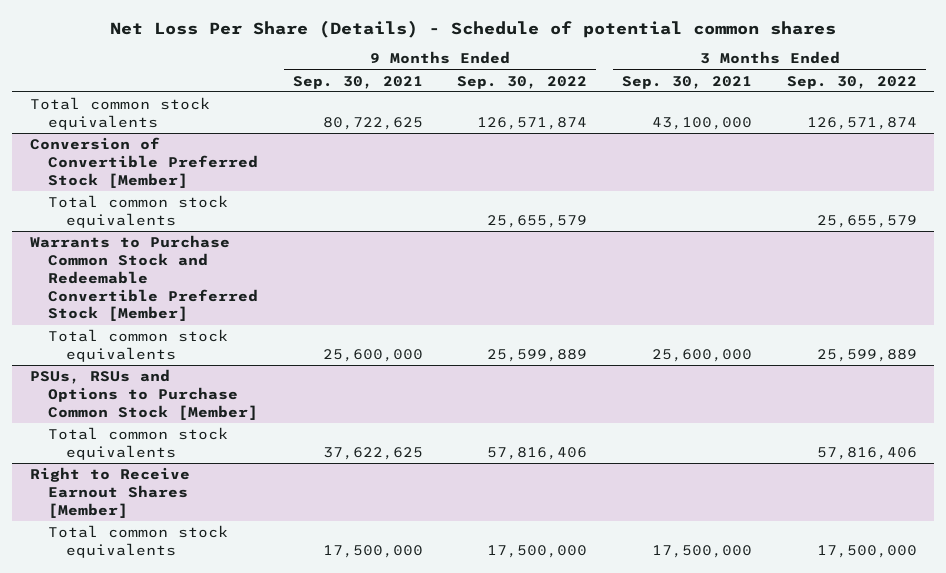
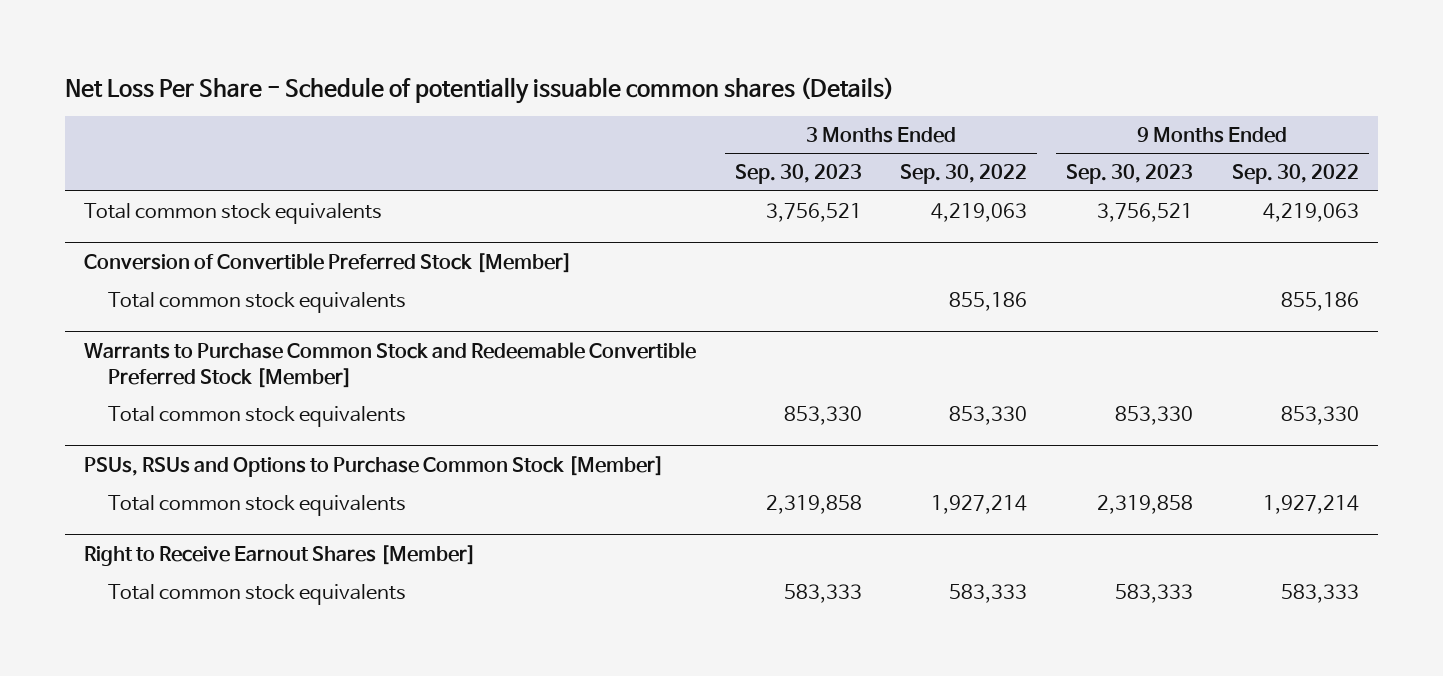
[110,19,837,38] Net Loss Per Share (Details) - Schedule of potential common shares -> [64,76,894,104] Net Loss Per Share - Schedule of potentially issuable common shares (Details)
[292,75,423,89] Sep. 30, 2021 -> none
[622,75,753,89] Sep. 30, 2021 -> none
none -> [734,164,862,185] Sep. 30, 2023
none -> [1066,164,1194,185] Sep. 30, 2023
[477,116,588,130] 126,571,874 -> [1262,202,1359,222] 4,219,063
[806,116,917,130] 126,571,874 -> [931,202,1028,222] 4,219,063
[487,214,588,228] 25,655,579 -> [1280,291,1359,311] 855,186
[816,214,917,228] 25,655,579 -> [949,291,1028,311] 855,186
[487,348,588,362] 25,599,889 -> [1280,405,1359,425] 853,330
[816,348,917,362] 25,599,889 -> [949,405,1028,425] 853,330
[487,446,588,460] 57,816,406 -> [1262,494,1359,514] 1,927,214
[816,446,917,460] 57,816,406 -> [931,494,1028,514] 1,927,214
[487,544,588,558] 17,500,000 -> [1280,583,1359,603] 583,333
[816,544,917,558] 17,500,000 -> [949,583,1028,603] 583,333

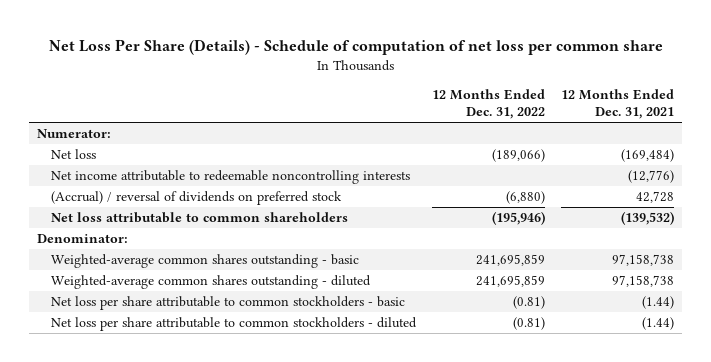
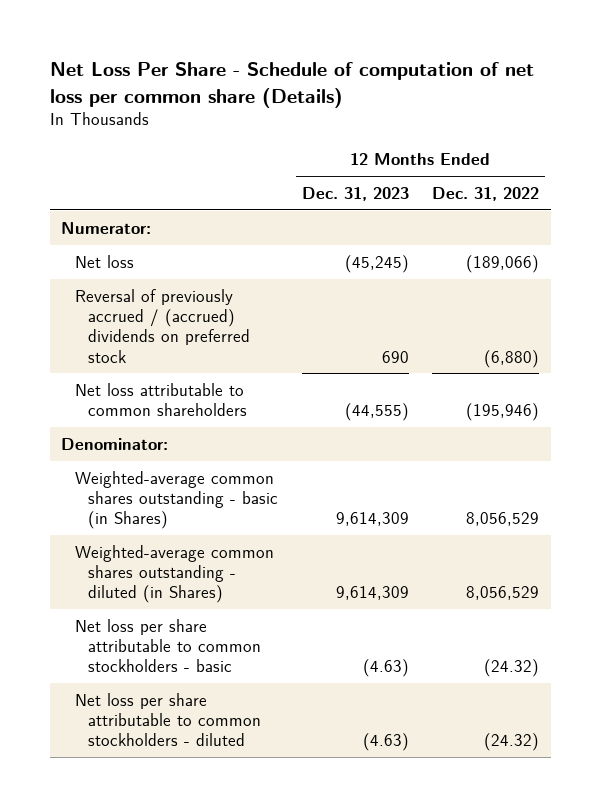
[48,39,663,56] Net Loss Per Share (Details) - Schedule of computation of net loss per common share -> [49,62,534,108] Net Loss Per Share - Schedule of computation of net loss per common share (Details)
[560,89,674,120] 12 Months Ended Dec. 31, 2021 -> none
none -> [301,186,409,201] Dec. 31, 2023
[50,169,410,184] Net income attributable to redeemable noncontrolling interests -> none
[50,190,342,205] (Accrual) / reversal of dividends on preferred stock -> [74,288,251,363] Reversal of previously accrued / (accrued) dividends on preferred stock
[50,253,359,268] Weighted-average common shares outstanding - basic -> [74,470,279,530] Weighted-average common shares outstanding - basic (in Shares)
[475,253,545,266] 241,695,859 -> [466,512,540,527] 8,056,529
[50,274,371,289] Weighted-average common shares outstanding - diluted -> [74,544,274,604] Weighted-average common shares outstanding - diluted (in Shares)
[475,274,545,287] 241,695,859 -> [466,586,540,601] 8,056,529
[512,295,545,309] (0.81) -> [484,659,540,678] (24.32)
[512,316,545,330] (0.81) -> [484,733,540,752] (24.32)

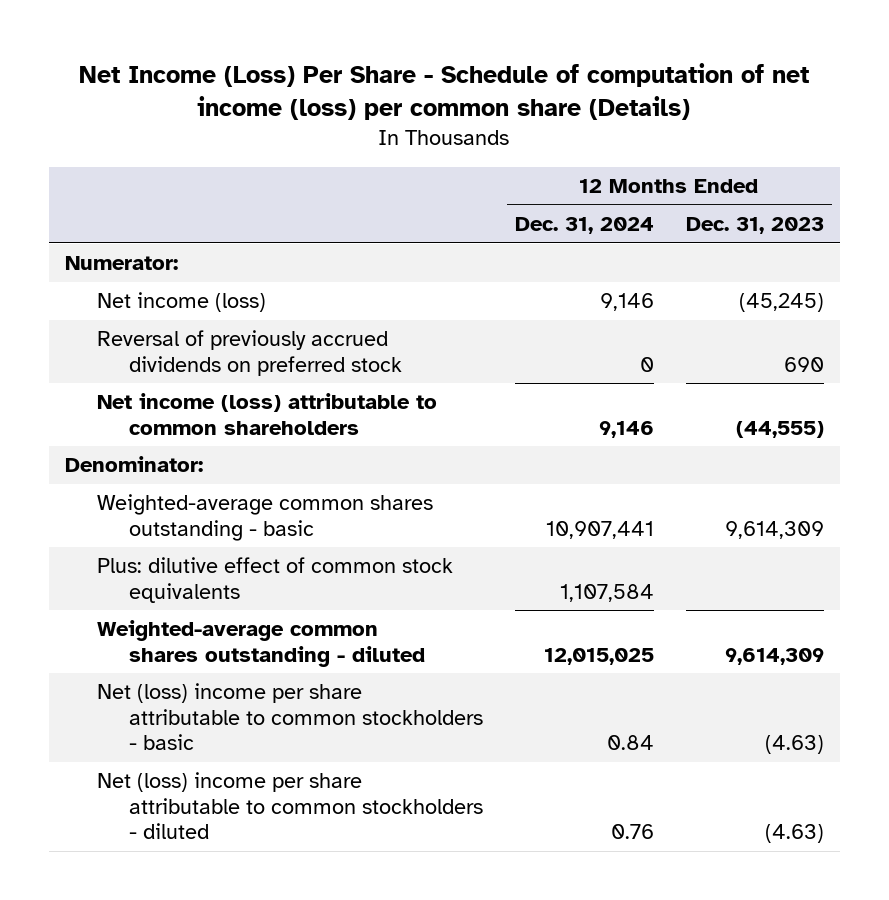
[49,62,534,108] Net Loss Per Share - Schedule of computation of net loss per common share (Details) -> [79,62,810,121] Net Income (Loss) Per Share - Schedule of computation of net income (loss) per common share (Details)
[432,186,540,201] Dec. 31, 2022 -> none
none -> [514,216,654,234] Dec. 31, 2024
[74,254,134,268] Net loss -> [96,292,266,313] Net income (loss)
[74,288,251,363] Reversal of previously accrued / (accrued) dividends on preferred stock -> [96,330,403,376] Reversal of previously accrued dividends on preferred stock
[74,382,248,417] Net loss attributable to common shareholders -> [96,393,437,435] Net income (loss) attributable to common shareholders
[74,470,279,530] Weighted-average common shares outstanding - basic (in Shares) -> [96,494,433,541] Weighted-average common shares outstanding - basic
none -> [96,557,453,603] Plus: dilutive effect of common stock equivalents
[74,544,274,604] Weighted-average common shares outstanding - diluted (in Shares) -> [96,620,426,667] Weighted-average common shares outstanding - diluted
[74,618,262,673] Net loss per share attributable to common stockholders - basic -> [96,683,484,751] Net (loss) income per share attributable to common stockholders - basic
[74,692,262,747] Net loss per share attributable to common stockholders - diluted -> [96,772,484,840] Net (loss) income per share attributable to common stockholders - diluted

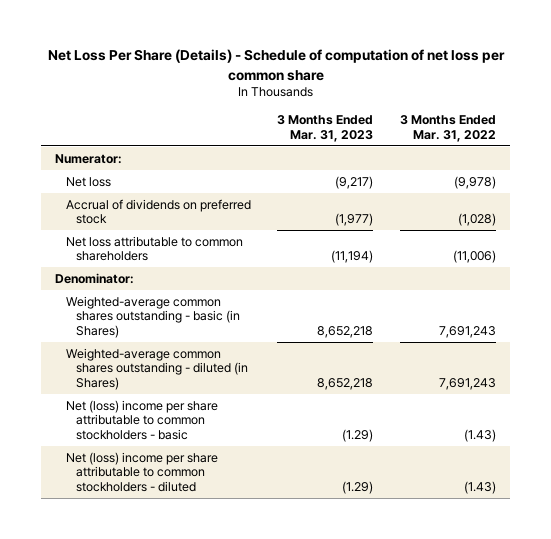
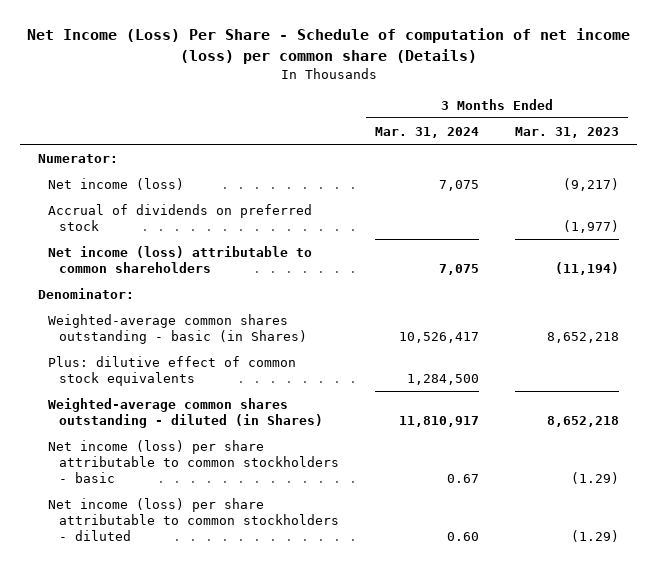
[47,49,505,81] Net Loss Per Share (Details) - Schedule of computation of net loss per common share -> [26,28,630,64] Net Income (Loss) Per Share - Schedule of computation of net income (loss) per common share (Details)
[400,115,497,142] 3 Months Ended Mar. 31, 2022 -> none
none -> [374,126,479,138] Mar. 31, 2024
[65,176,111,187] Net loss -> [48,177,185,190] Net income (loss)
[65,235,243,262] Net loss attributable to common shareholders -> [48,245,313,273] Net income (loss) attributable to common shareholders
none -> [48,355,297,386] Plus: dilutive effect of common stock equivalents
[65,399,218,440] Net (loss) income per share attributable to common stockholders - basic -> [48,439,339,484] Net income (loss) per share attributable to common stockholders - basic
[65,451,218,492] Net (loss) income per share attributable to common stockholders - diluted -> [48,497,339,542] Net income (loss) per share attributable to common stockholders - diluted

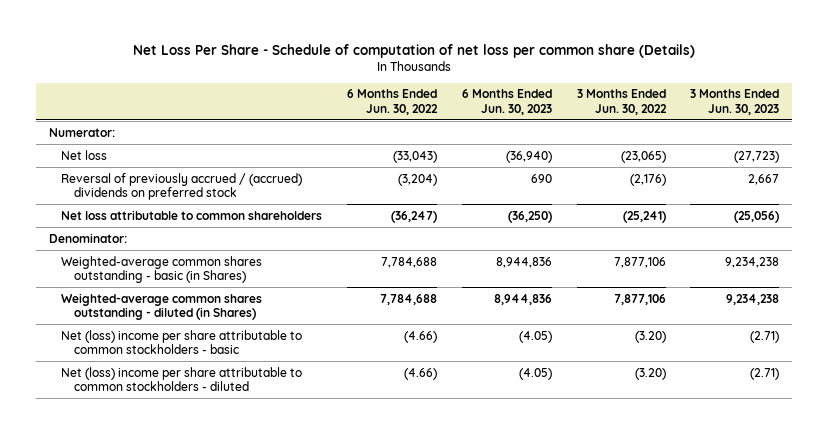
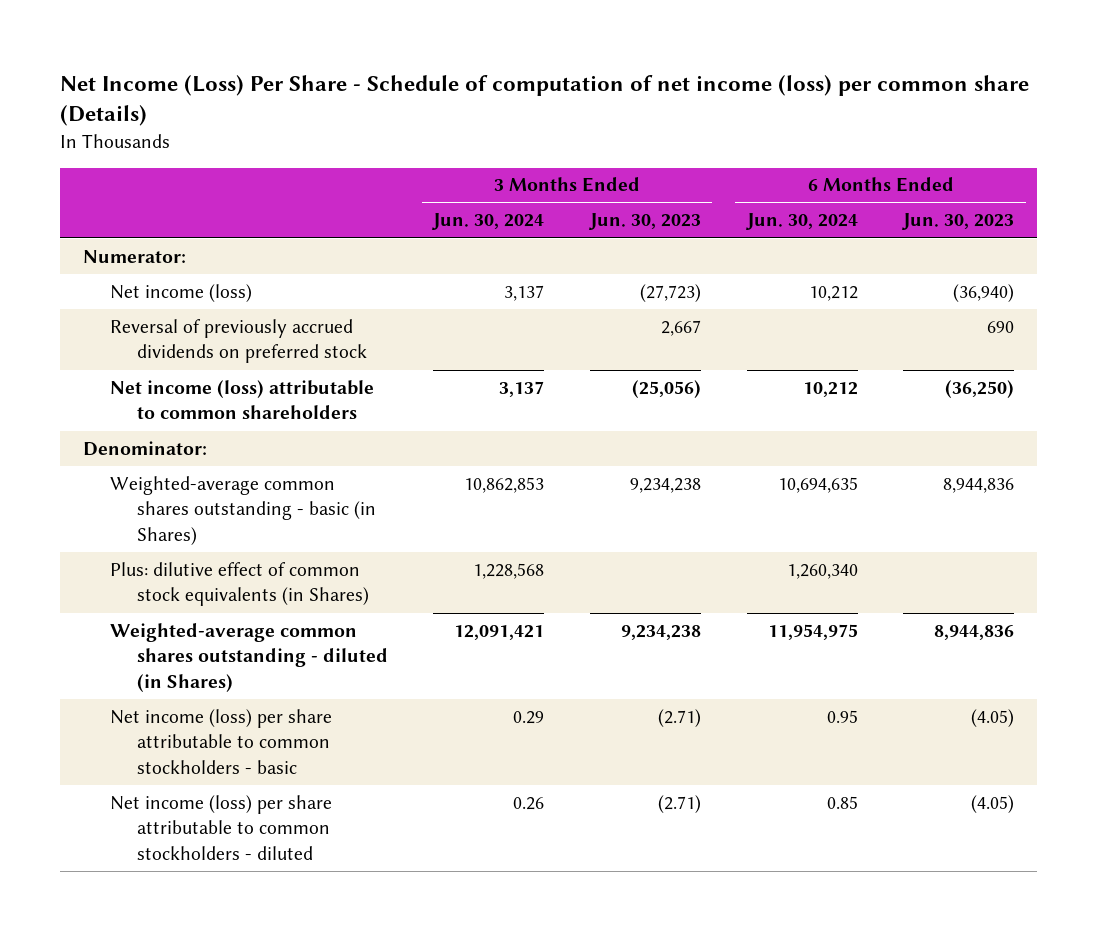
[133,43,696,58] Net Loss Per Share - Schedule of computation of net loss per common share (Details) -> [59,74,1029,127] Net Income (Loss) Per Share - Schedule of computation of net income (loss) per common share (Details)
[347,89,439,115] 6 Months Ended Jun. 30, 2022 -> none
[576,89,667,115] 3 Months Ended Jun. 30, 2022 -> none
none -> [432,213,545,231] Jun. 30, 2024
none -> [745,213,858,231] Jun. 30, 2024
[61,149,108,160] Net loss -> [109,283,252,302] Net income (loss)
[61,172,303,201] Reversal of previously accrued / (accrued) dividends on preferred stock -> [109,318,367,364] Reversal of previously accrued dividends on preferred stock
[61,209,323,220] Net loss attributable to common shareholders -> [109,379,374,420] Net income (loss) attributable to common shareholders
none -> [109,561,369,607] Plus: dilutive effect of common stock equivalents (in Shares)
[61,329,303,355] Net (loss) income per share attributable to common stockholders - basic -> [109,708,332,774] Net income (loss) per share attributable to common stockholders - basic
[61,366,303,392] Net (loss) income per share attributable to common stockholders - diluted -> [109,794,332,860] Net income (loss) per share attributable to common stockholders - diluted

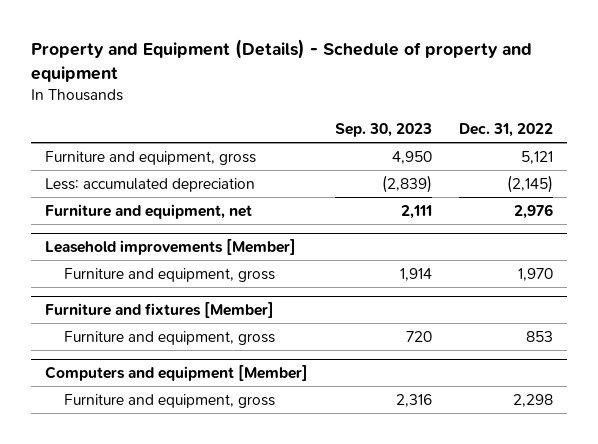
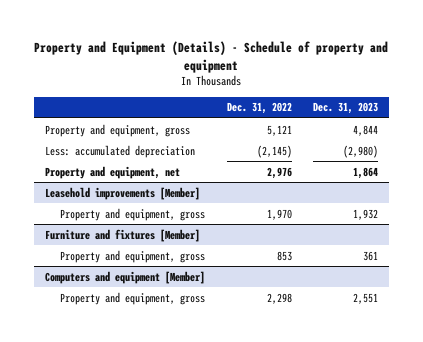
[335,122,433,137] Sep. 30, 2023 -> none
none -> [312,102,378,115] Dec. 31, 2023
[44,150,256,165] Furniture and equipment, gross -> [44,123,190,137] Property and equipment, gross
[44,203,252,219] Furniture and equipment, net -> [44,165,180,179] Property and equipment, net
[64,267,276,282] Furniture and equipment, gross -> [60,207,206,221] Property and equipment, gross
[64,330,276,345] Furniture and equipment, gross -> [60,249,206,263] Property and equipment, gross
[64,393,276,408] Furniture and equipment, gross -> [60,291,206,305] Property and equipment, gross

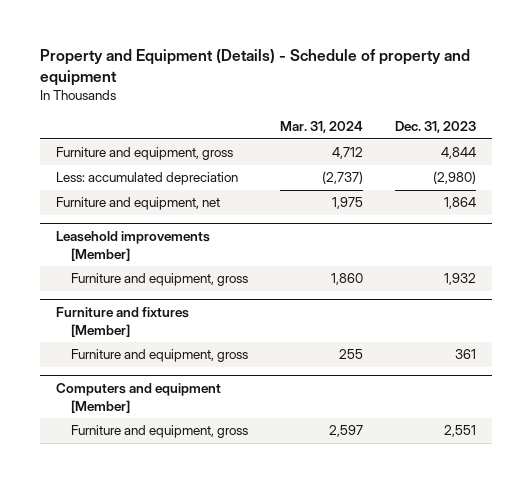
[226,102,292,115] Dec. 31, 2022 -> none
none -> [279,121,363,134] Mar. 31, 2024
[44,123,190,137] Property and equipment, gross -> [56,147,234,161] Furniture and equipment, gross
[44,165,180,179] Property and equipment, net -> [56,197,221,211] Furniture and equipment, net
[60,207,206,221] Property and equipment, gross -> [70,273,248,287] Furniture and equipment, gross
[60,249,206,263] Property and equipment, gross -> [70,349,248,363] Furniture and equipment, gross
[60,291,206,305] Property and equipment, gross -> [70,425,248,439] Furniture and equipment, gross

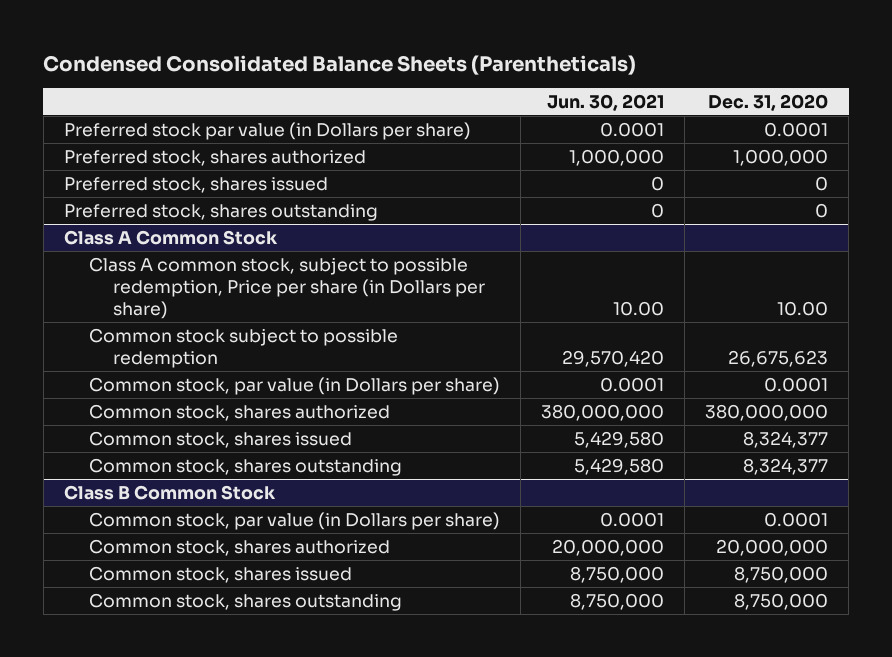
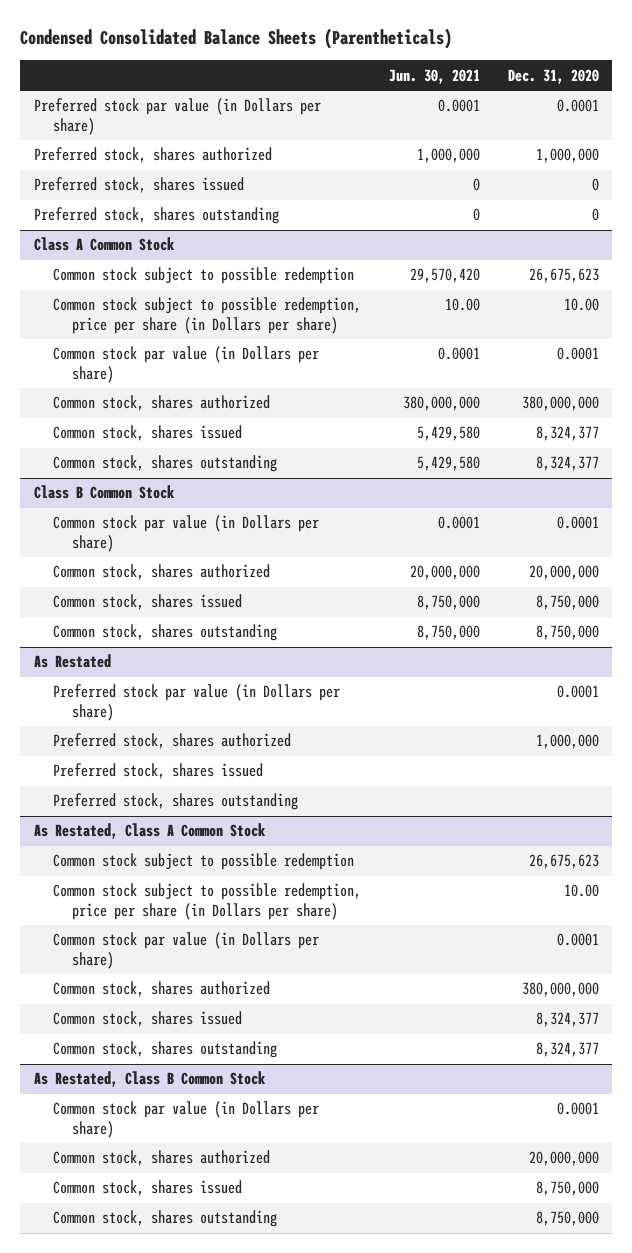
[88,256,486,319] Class A common stock, subject to possible redemption, Price per share (in Dollars per share) -> none
none -> [52,297,361,335] Common stock subject to possible redemption, price per share (in Dollars per share)
[88,376,500,395] Common stock, par value (in Dollars per share) -> [52,346,319,384] Common stock par value (in Dollars per share)
[88,511,500,530] Common stock, par value (in Dollars per share) -> [52,515,319,553] Common stock par value (in Dollars per share)
none -> [33,654,111,669] As Restated
none -> [52,684,340,722] Preferred stock par value (in Dollars per share)
none -> [52,733,291,750] Preferred stock, shares authorized
none -> [52,763,263,780] Preferred stock, shares issued
none -> [52,793,298,811] Preferred stock, shares outstanding
none -> [33,823,266,840] As Restated, Class A Common Stock
none -> [52,853,354,871] Common stock subject to possible redemption
none -> [52,883,361,921] Common stock subject to possible redemption, price per share (in Dollars per share)
none -> [52,932,319,970] Common stock par value (in Dollars per share)
none -> [52,981,270,998] Common stock, shares authorized
none -> [52,1011,242,1028] Common stock, shares issued
none -> [52,1041,277,1059] Common stock, shares outstanding
none -> [33,1071,266,1088] As Restated, Class B Common Stock
none -> [52,1101,319,1139] Common stock par value (in Dollars per share)
none -> [52,1150,270,1167] Common stock, shares authorized
none -> [52,1180,242,1197] Common stock, shares issued
none -> [52,1210,277,1228] Common stock, shares outstanding

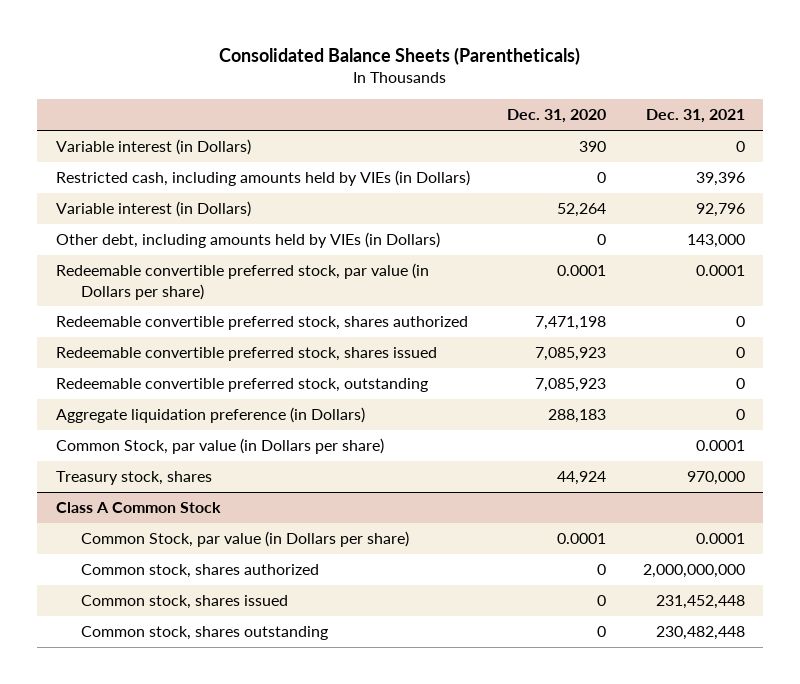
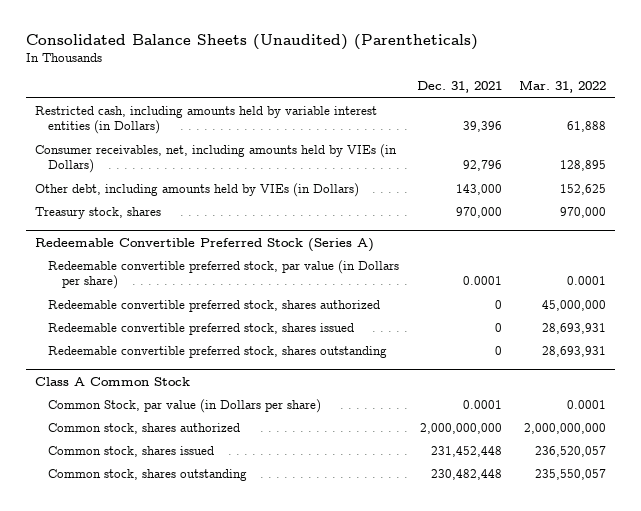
[219,46,581,65] Consolidated Balance Sheets (Parentheticals) -> [26,34,479,51] Consolidated Balance Sheets (Unaudited) (Parentheticals)
[506,109,606,124] Dec. 31, 2020 -> none
none -> [519,80,607,94] Mar. 31, 2022
[55,139,251,156] Variable interest (in Dollars) -> none
[55,170,470,187] Restricted cash, including amounts held by VIEs (in Dollars) -> [34,105,377,135] Restricted cash, including amounts held by variable interest entities (in Dollars)
[55,201,251,218] Variable interest (in Dollars) -> [34,143,397,174] Consumer receivables, net, including amounts held by VIEs (in Dollars)
[55,471,212,486] Treasury stock, shares -> [34,206,161,219] Treasury stock, shares
none -> [34,237,374,252] Redeemable Convertible Preferred Stock (Series A)
[55,407,365,424] Aggregate liquidation preference (in Dollars) -> none
[55,438,384,455] Common Stock, par value (in Dollars per share) -> none
[55,378,428,393] Redeemable convertible preferred stock, outstanding -> [48,345,388,358] Redeemable convertible preferred stock, shares outstanding

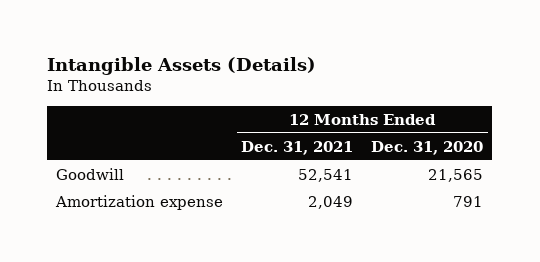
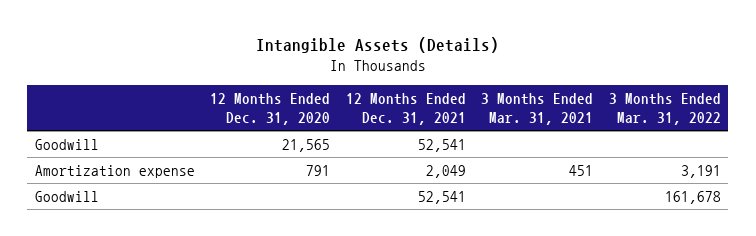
none -> [481,92,594,125] 3 Months Ended Mar. 31, 2021
none -> [608,92,721,125] 3 Months Ended Mar. 31, 2022
none -> [34,190,99,202] Goodwill

